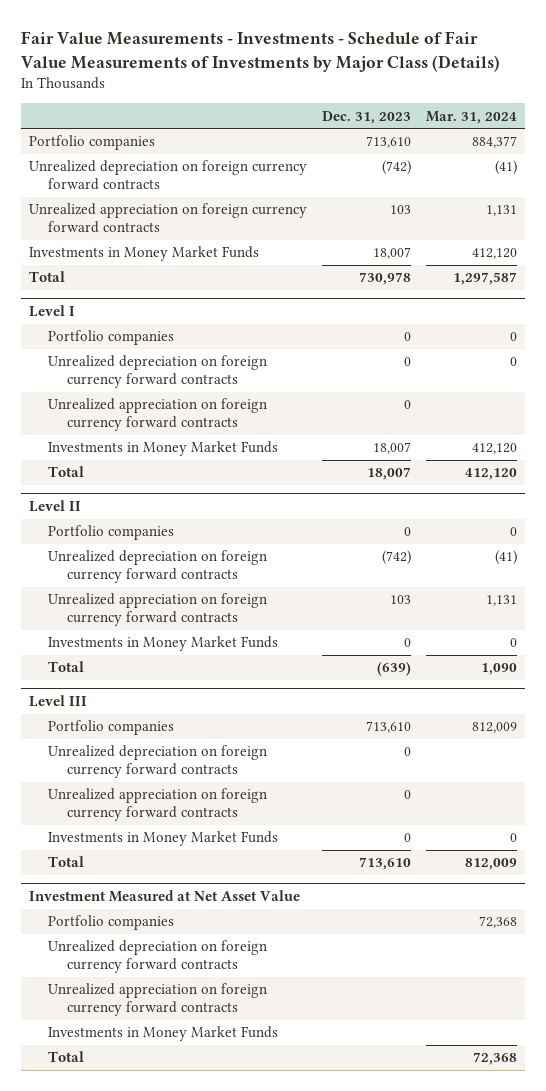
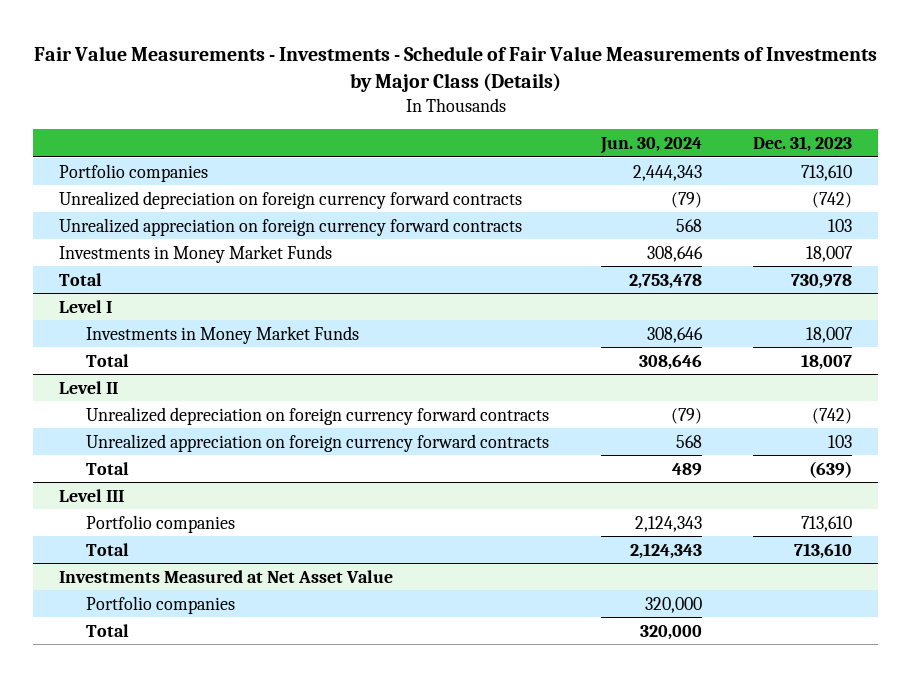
[426,110,518,124] Mar. 31, 2024 -> none
none -> [599,136,702,154] Jun. 30, 2024
[47,330,174,346] Portfolio companies -> none
[47,355,267,389] Unrealized depreciation on foreign currency forward contracts -> none
[47,398,267,432] Unrealized appreciation on foreign currency forward contracts -> none
[47,525,174,541] Portfolio companies -> none
[47,636,278,652] Investments in Money Market Funds -> none
[47,745,267,779] Unrealized depreciation on foreign currency forward contracts -> none
[47,788,267,822] Unrealized appreciation on foreign currency forward contracts -> none
[47,831,278,847] Investments in Money Market Funds -> none
[28,890,300,903] Investment Measured at Net Asset Value -> [59,569,394,583] Investments Measured at Net Asset Value
[47,940,267,974] Unrealized depreciation on foreign currency forward contracts -> none
[47,983,267,1017] Unrealized appreciation on foreign currency forward contracts -> none
[47,1026,278,1042] Investments in Money Market Funds -> none

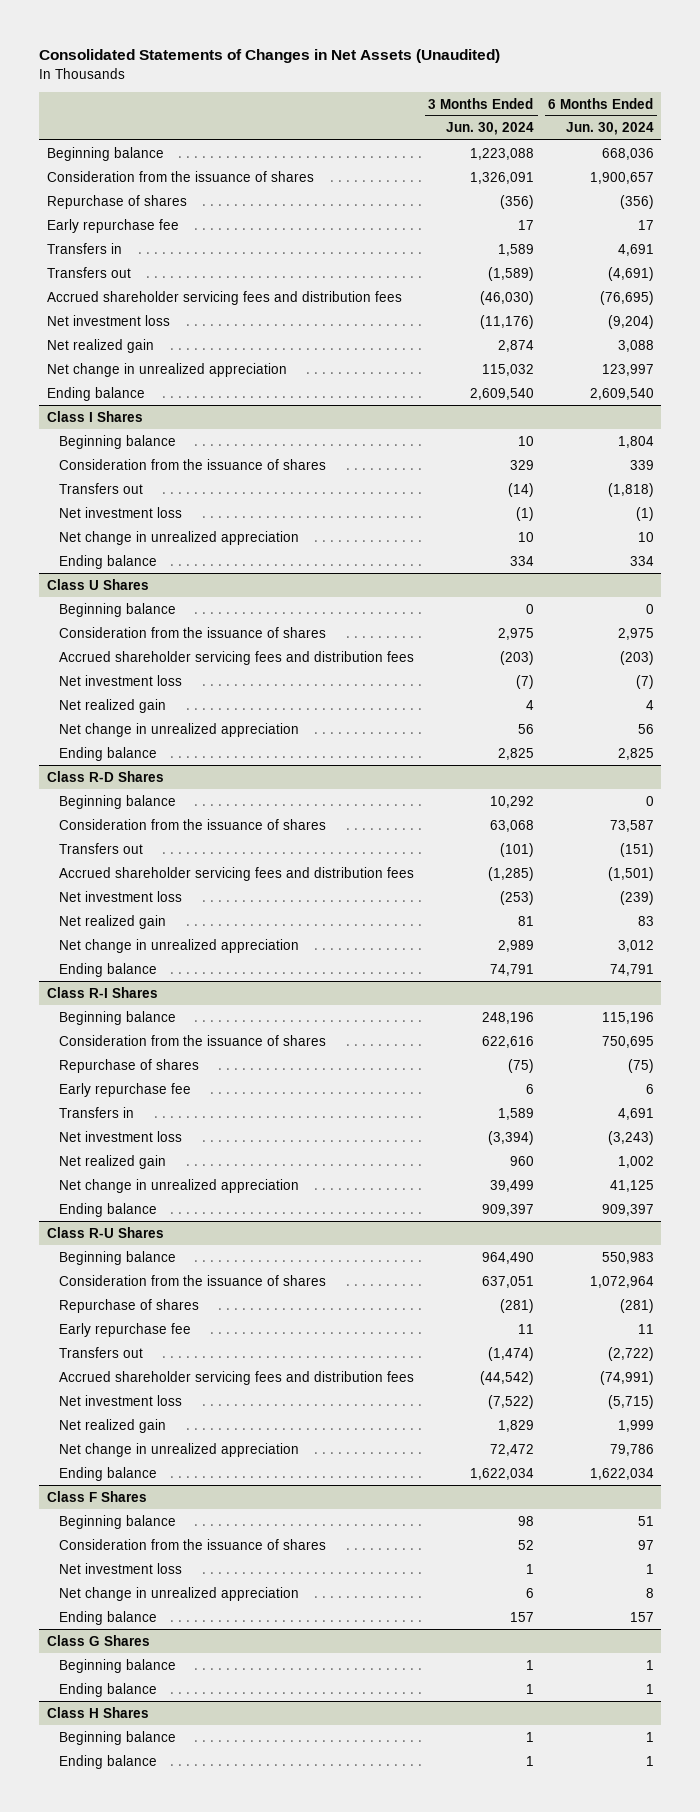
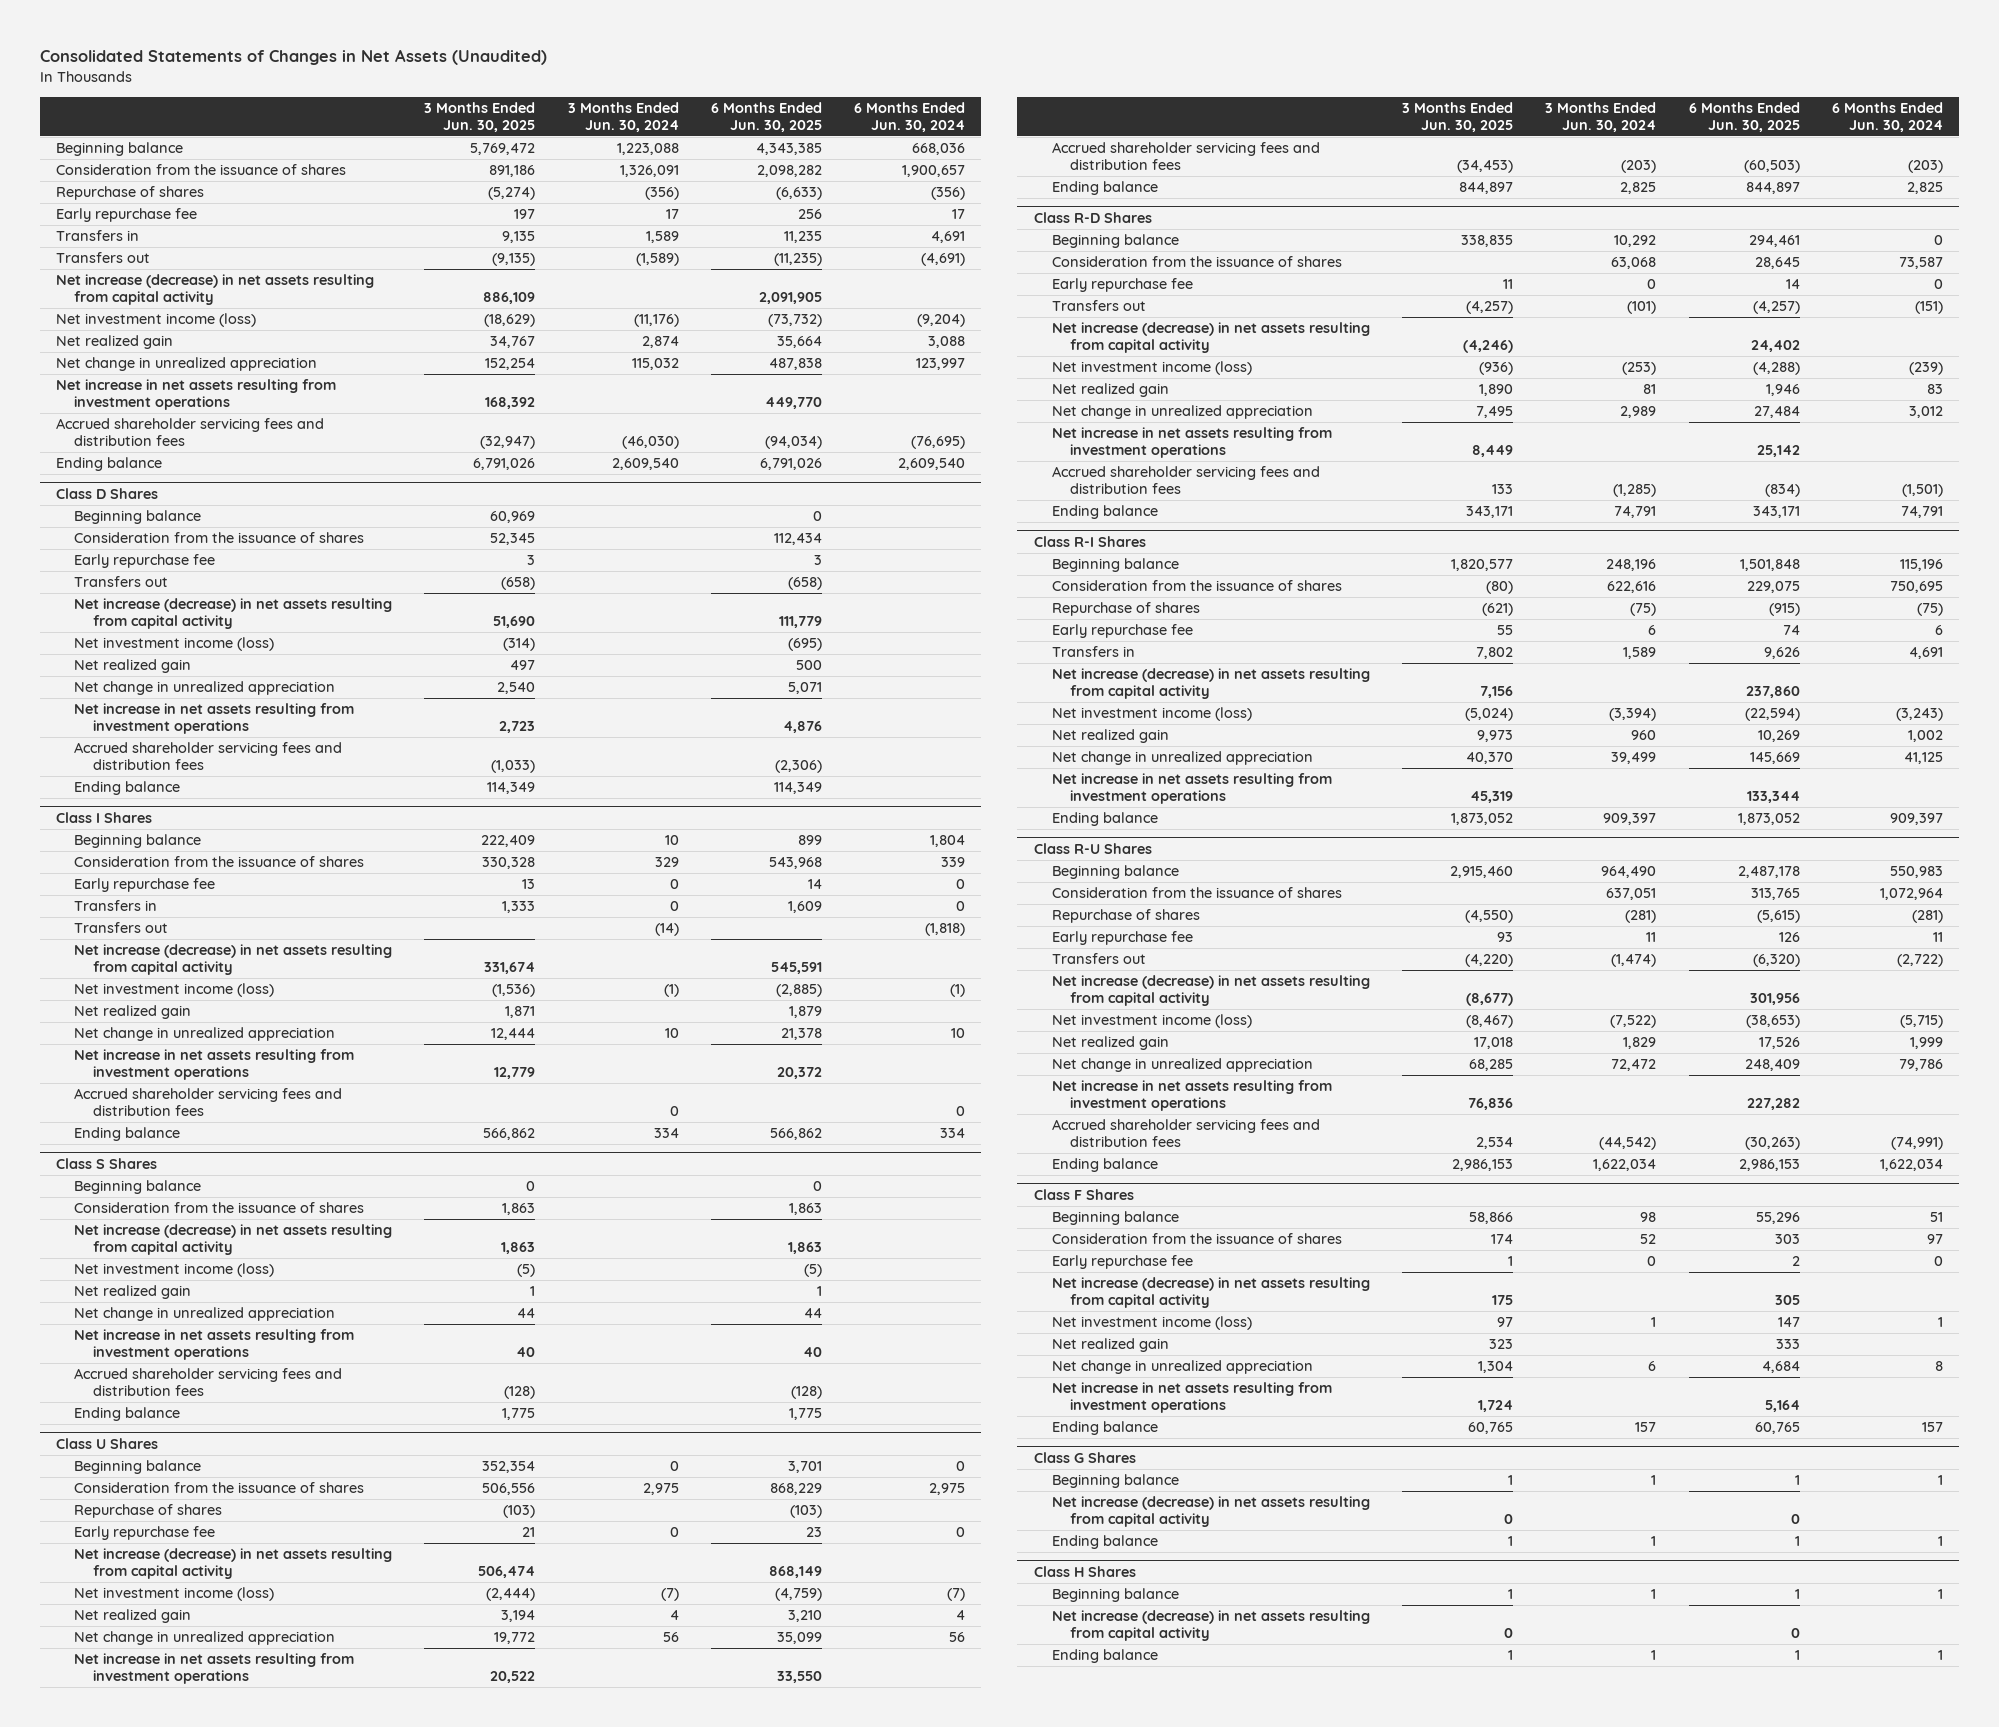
none -> [424,101,536,132] 3 Months Ended Jun. 30, 2025
none -> [710,101,822,132] 6 Months Ended Jun. 30, 2025
none -> [55,274,374,306] Net increase (decrease) in net assets resulting from capital activity
[46,314,170,326] Net investment loss -> [55,313,256,328] Net investment income (loss)
none -> [55,379,336,411] Net increase in net assets resulting from investment operations
[46,290,402,305] Accrued shareholder servicing fees and distribution fees -> [55,418,324,447] Accrued shareholder servicing fees and distribution fees
none -> [55,487,158,499] Class D Shares
none -> [74,510,202,525] Beginning balance
none -> [74,532,365,544] Consideration from the issuance of shares
none -> [74,554,216,569] Early repurchase fee
none -> [74,576,169,588] Transfers out
none -> [74,598,393,630] Net increase (decrease) in net assets resulting from capital activity
none -> [74,637,275,652] Net investment income (loss)
none -> [74,659,192,674] Net realized gain
none -> [74,681,336,696] Net change in unrealized appreciation
none -> [74,703,355,735] Net increase in net assets resulting from investment operations
none -> [74,742,343,771] Accrued shareholder servicing fees and distribution fees
none -> [74,781,181,796] Ending balance
none -> [74,878,216,893] Early repurchase fee
none -> [74,900,158,912] Transfers in
none -> [74,944,393,976] Net increase (decrease) in net assets resulting from capital activity
[59,506,183,518] Net investment loss -> [74,983,275,998] Net investment income (loss)
none -> [74,1005,192,1020] Net realized gain
none -> [74,1049,355,1081] Net increase in net assets resulting from investment operations
none -> [74,1088,343,1117] Accrued shareholder servicing fees and distribution fees
none -> [55,1157,157,1169] Class S Shares
none -> [74,1180,202,1195] Beginning balance
none -> [74,1202,365,1214] Consideration from the issuance of shares
none -> [74,1224,393,1256] Net increase (decrease) in net assets resulting from capital activity
none -> [74,1263,275,1278] Net investment income (loss)
none -> [74,1285,192,1300] Net realized gain
none -> [74,1307,336,1322] Net change in unrealized appreciation
none -> [74,1329,355,1361] Net increase in net assets resulting from investment operations
none -> [74,1368,343,1397] Accrued shareholder servicing fees and distribution fees
none -> [74,1407,181,1422] Ending balance
none -> [74,1504,223,1519] Repurchase of shares
none -> [74,1526,216,1541] Early repurchase fee
none -> [74,1548,393,1580] Net increase (decrease) in net assets resulting from capital activity
[59,674,183,686] Net investment loss -> [74,1587,275,1602] Net investment income (loss)
none -> [74,1653,355,1685] Net increase in net assets resulting from investment operations
[59,650,415,665] Accrued shareholder servicing fees and distribution fees -> [1051,142,1320,171] Accrued shareholder servicing fees and distribution fees
none -> [1051,278,1193,293] Early repurchase fee
none -> [1051,322,1370,354] Net increase (decrease) in net assets resulting from capital activity
[59,890,183,902] Net investment loss -> [1051,361,1252,376] Net investment income (loss)
none -> [1051,427,1332,459] Net increase in net assets resulting from investment operations
[59,866,415,881] Accrued shareholder servicing fees and distribution fees -> [1051,466,1320,495] Accrued shareholder servicing fees and distribution fees
none -> [1051,668,1370,700] Net increase (decrease) in net assets resulting from capital activity
[59,1130,183,1142] Net investment loss -> [1051,707,1252,722] Net investment income (loss)
none -> [1051,773,1332,805] Net increase in net assets resulting from investment operations
none -> [1051,975,1370,1007] Net increase (decrease) in net assets resulting from capital activity
[59,1394,183,1406] Net investment loss -> [1051,1014,1252,1029] Net investment income (loss)
none -> [1051,1080,1332,1112] Net increase in net assets resulting from investment operations
[59,1370,415,1385] Accrued shareholder servicing fees and distribution fees -> [1051,1119,1320,1148] Accrued shareholder servicing fees and distribution fees
none -> [1051,1255,1193,1270] Early repurchase fee
none -> [1051,1277,1370,1309] Net increase (decrease) in net assets resulting from capital activity
[59,1562,183,1574] Net investment loss -> [1051,1316,1252,1331] Net investment income (loss)
none -> [1051,1338,1169,1353] Net realized gain
none -> [1051,1382,1332,1414] Net increase in net assets resulting from investment operations
none -> [1051,1496,1370,1528] Net increase (decrease) in net assets resulting from capital activity
none -> [1051,1610,1370,1642] Net increase (decrease) in net assets resulting from capital activity

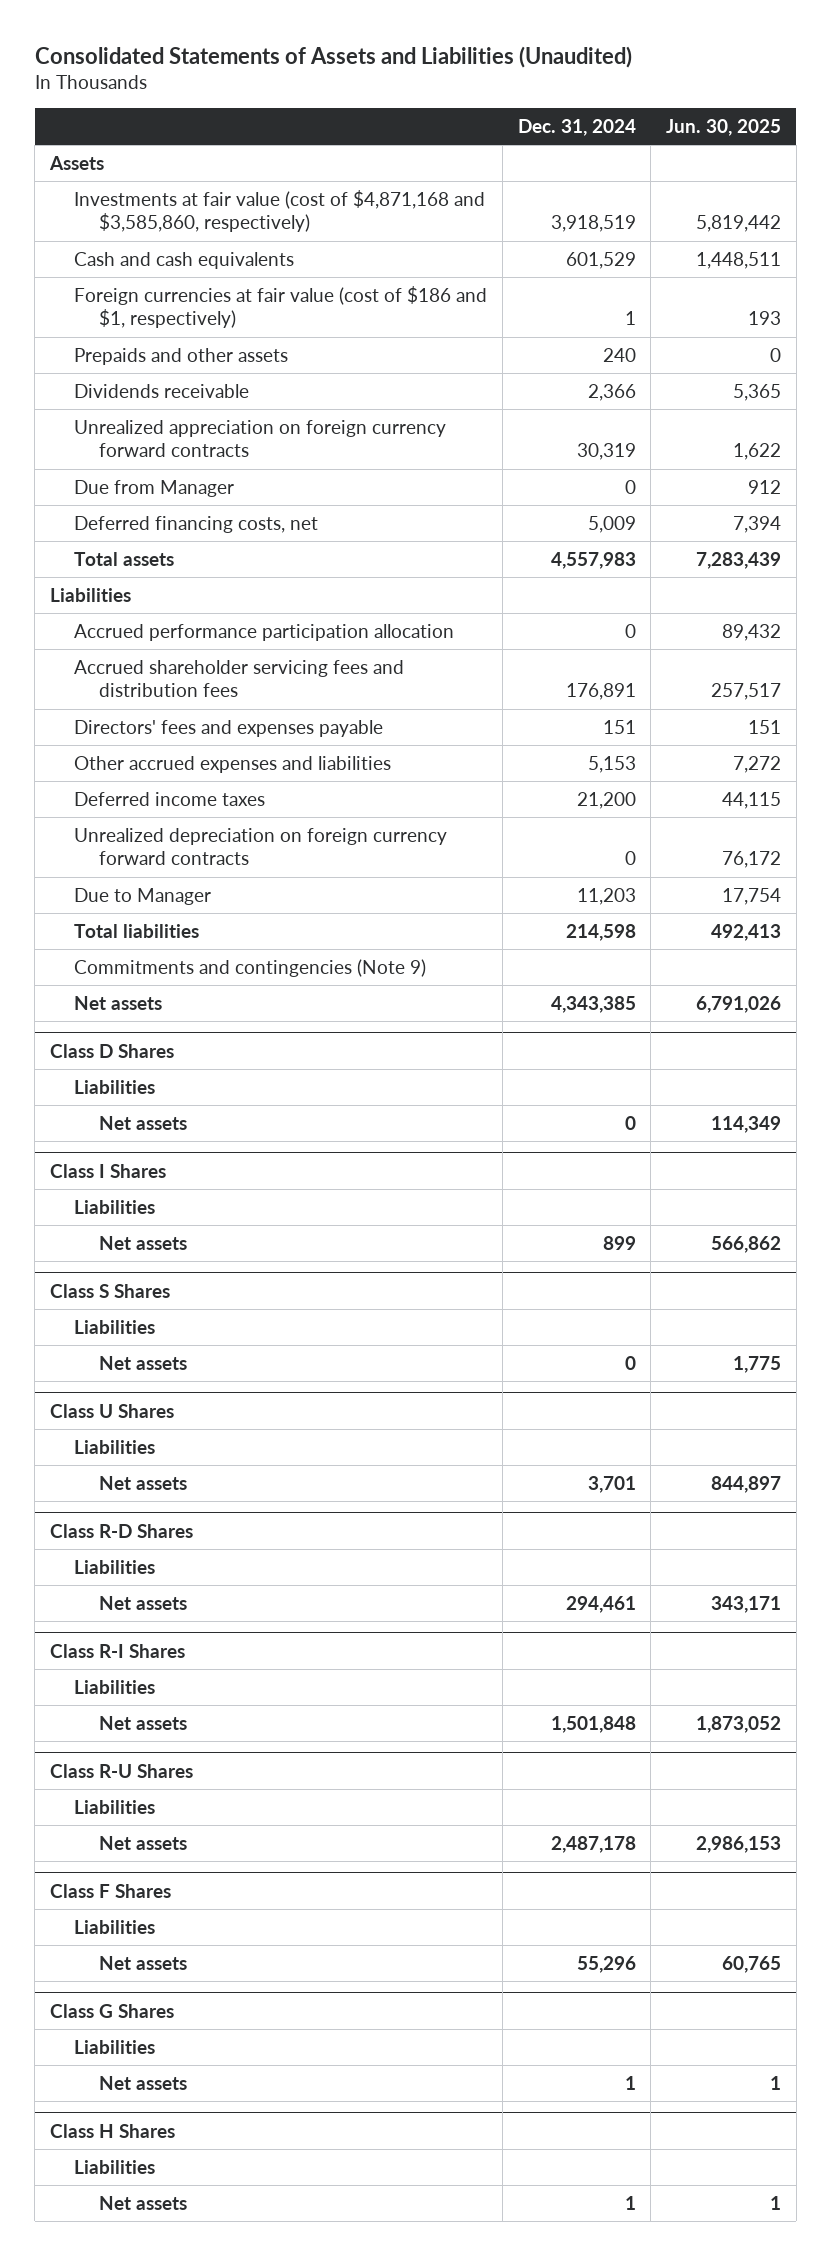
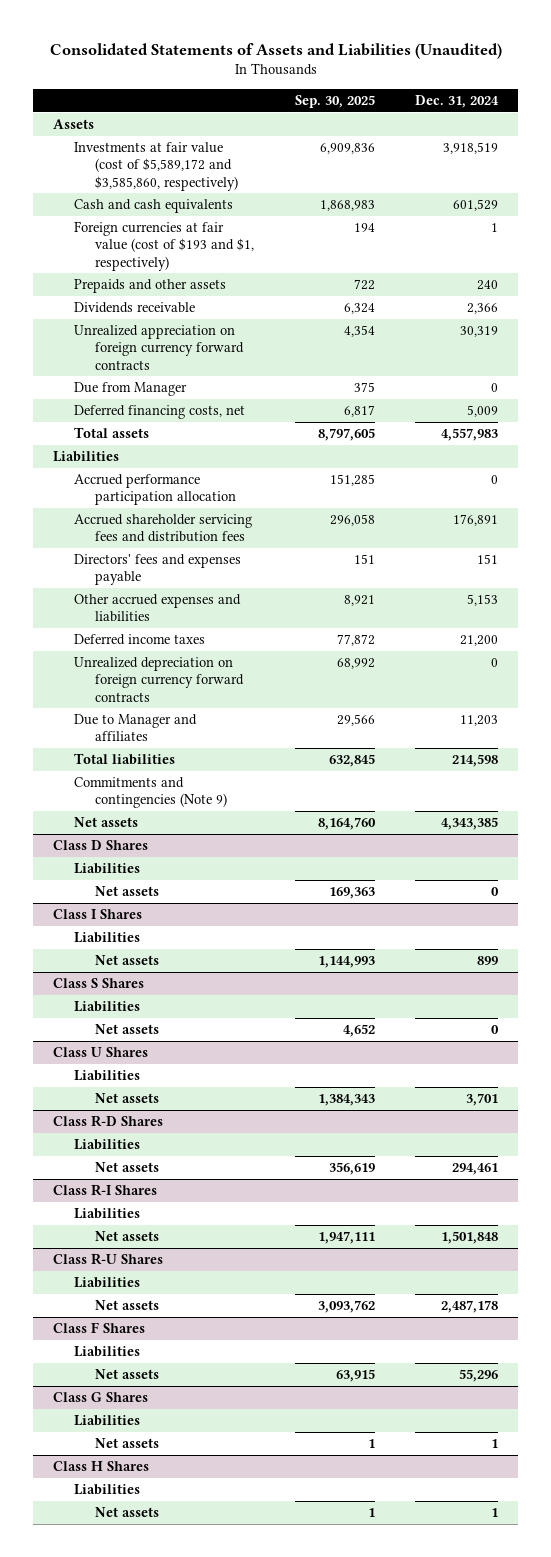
[665,119,781,137] Jun. 30, 2025 -> none
none -> [294,94,375,108] Sep. 30, 2025
[74,189,486,233] Investments at fair value (cost of $4,871,168 and $3,585,860, respectively) -> [74,142,239,191] Investments at fair value (cost of $5,589,172 and $3,585,860, respectively)
[74,285,488,329] Foreign currencies at fair value (cost of $186 and $1, respectively) -> [74,221,255,271] Foreign currencies at fair value (cost of $193 and $1, respectively)
[74,887,212,905] Due to Manager -> [74,714,198,742] Due to Manager and affiliates

